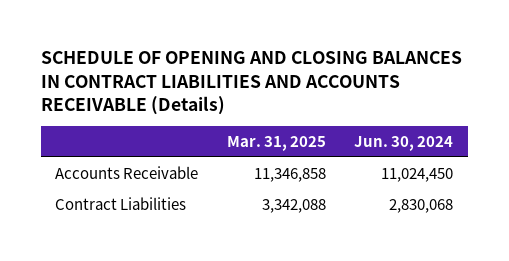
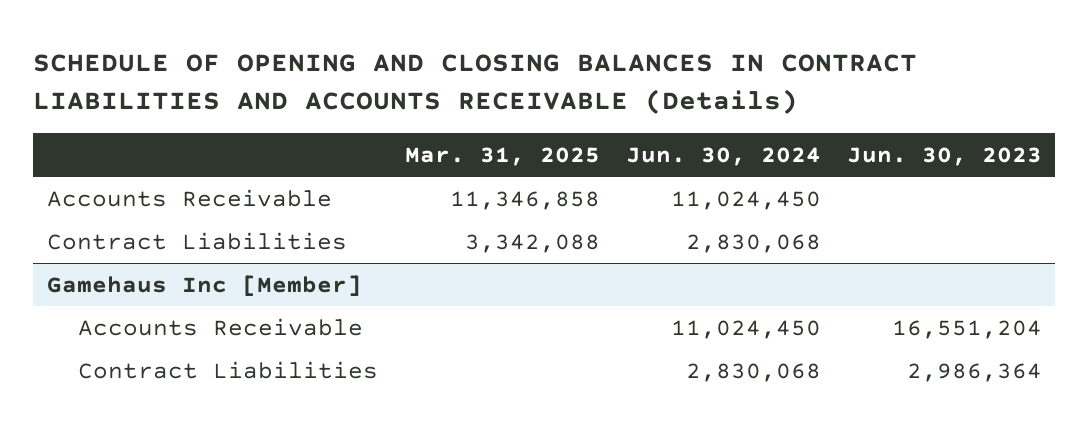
none -> [847,146,1043,166] Jun. 30, 2023
none -> [46,274,362,296] Gamehaus Inc [Member]
none -> [78,317,364,336] Accounts Receivable
none -> [78,360,379,379] Contract Liabilities

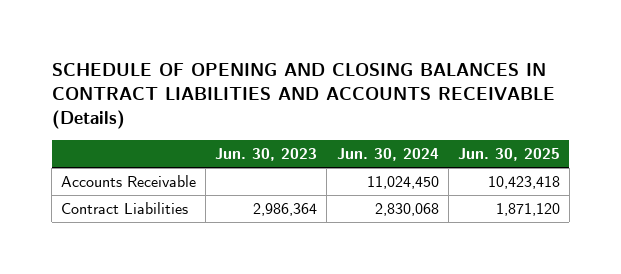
[404,146,600,166] Mar. 31, 2025 -> none
none -> [457,148,560,162] Jun. 30, 2025
[46,231,347,250] Contract Liabilities -> none
[46,274,362,296] Gamehaus Inc [Member] -> none
[78,317,364,336] Accounts Receivable -> none

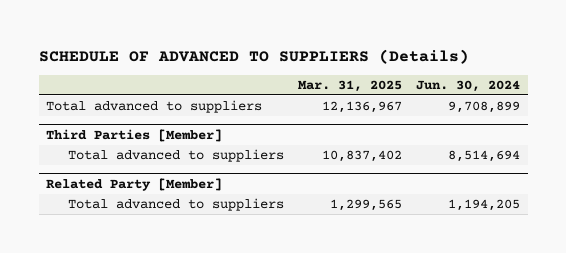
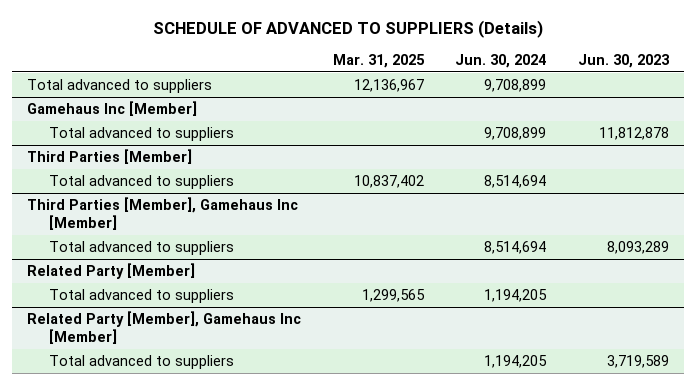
none -> [577,54,670,69] Jun. 30, 2023
none -> [27,100,198,116] Gamehaus Inc [Member]
none -> [48,126,234,141] Total advanced to suppliers
none -> [27,196,299,230] Third Parties [Member], Gamehaus Inc [Member]
none -> [48,240,234,255] Total advanced to suppliers
none -> [27,310,302,344] Related Party [Member], Gamehaus Inc [Member]
none -> [48,354,234,369] Total advanced to suppliers

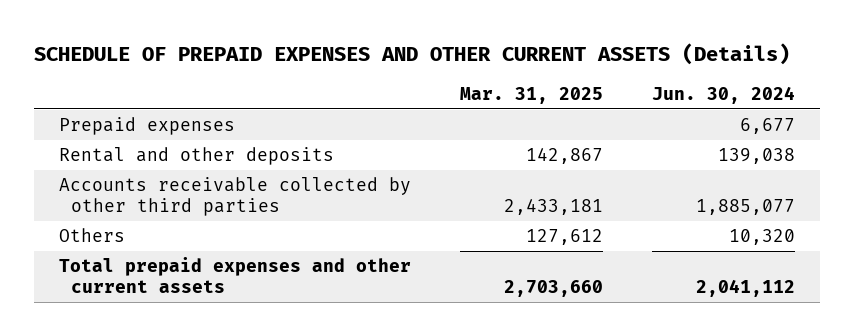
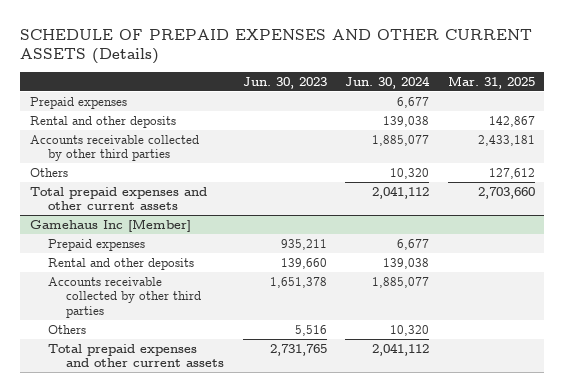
none -> [242,76,327,89] Jun. 30, 2023
none -> [29,218,191,232] Gamehaus Inc [Member]
none -> [47,238,145,251] Prepaid expenses
none -> [47,257,194,270] Rental and other deposits
none -> [47,276,202,318] Accounts receivable collected by other third parties
none -> [47,324,86,334] Others
none -> [47,343,225,368] Total prepaid expenses and other current assets

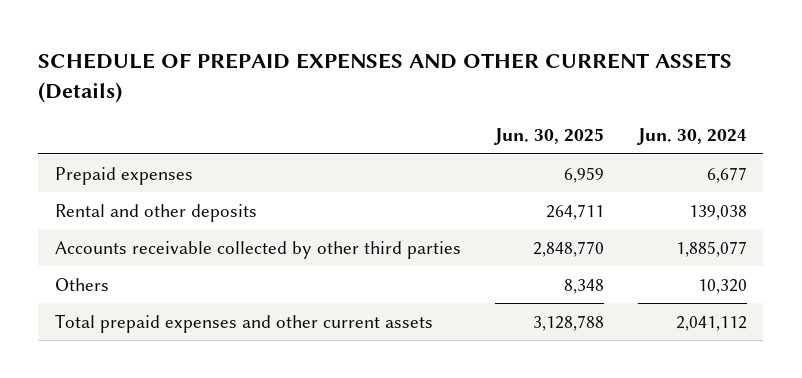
[242,76,327,89] Jun. 30, 2023 -> none
[447,75,535,89] Mar. 31, 2025 -> none
none -> [493,128,604,146] Jun. 30, 2025
[29,218,191,232] Gamehaus Inc [Member] -> none
[47,238,145,251] Prepaid expenses -> none
[47,257,194,270] Rental and other deposits -> none
[47,276,202,318] Accounts receivable collected by other third parties -> none
[47,324,86,334] Others -> none
[47,343,225,368] Total prepaid expenses and other current assets -> none

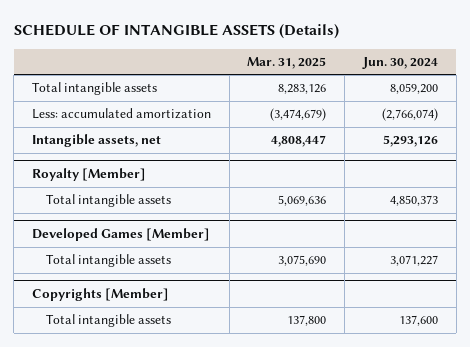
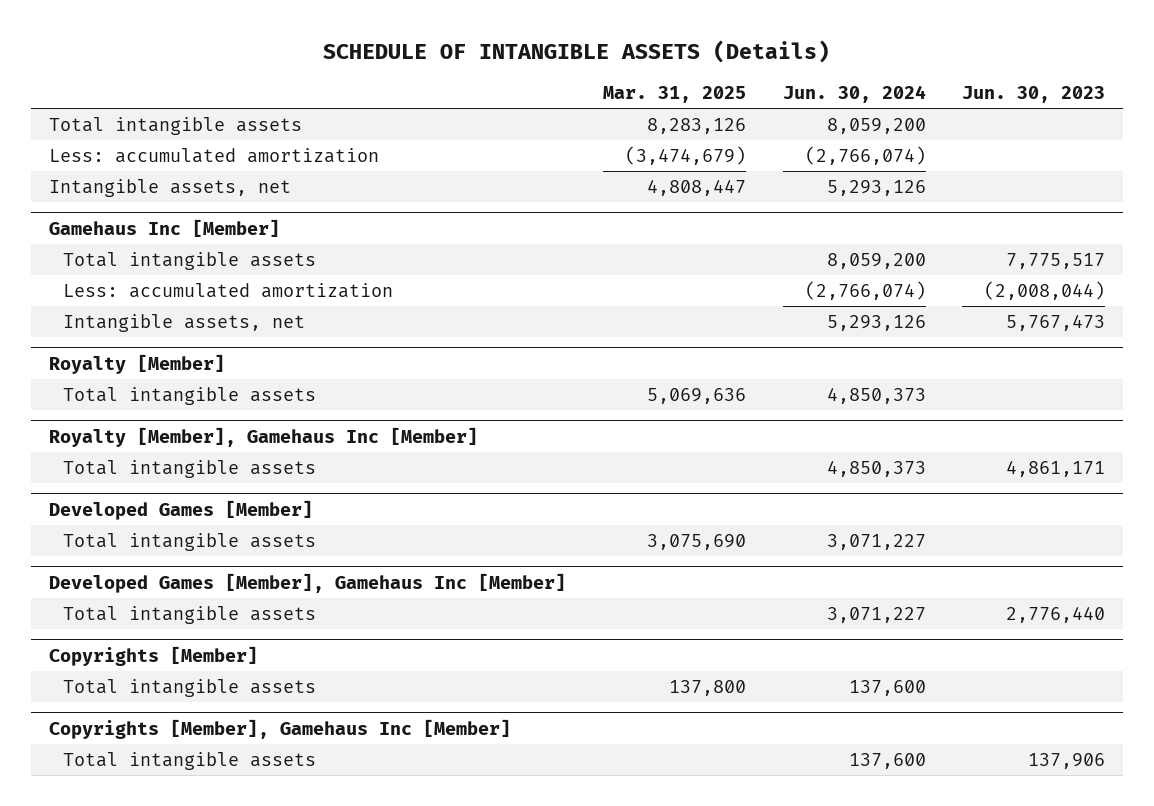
none -> [962,85,1106,103] Jun. 30, 2023
none -> [49,218,281,237] Gamehaus Inc [Member]
none -> [62,251,316,270] Total intangible assets
none -> [62,282,393,298] Less: accumulated amortization
none -> [62,313,305,332] Intangible assets, net
none -> [49,426,479,447] Royalty [Member], Gamehaus Inc [Member]
none -> [62,459,316,478] Total intangible assets
none -> [49,572,567,593] Developed Games [Member], Gamehaus Inc [Member]
none -> [62,605,316,624] Total intangible assets
none -> [49,718,512,739] Copyrights [Member], Gamehaus Inc [Member]
none -> [62,751,316,770] Total intangible assets

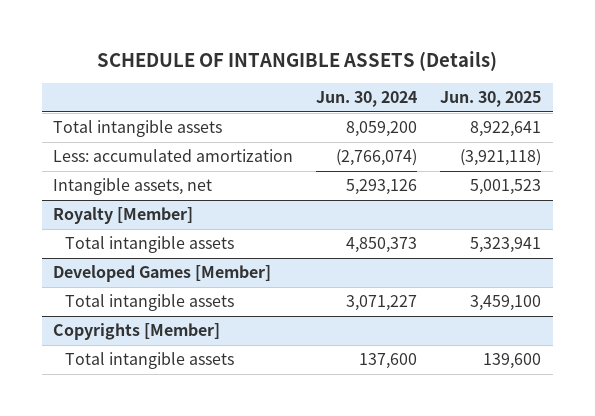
[602,85,746,103] Mar. 31, 2025 -> none
[962,85,1106,103] Jun. 30, 2023 -> none
none -> [440,91,542,108] Jun. 30, 2025
[49,218,281,237] Gamehaus Inc [Member] -> none
[62,251,316,270] Total intangible assets -> none
[62,282,393,298] Less: accumulated amortization -> none
[62,313,305,332] Intangible assets, net -> none
[49,426,479,447] Royalty [Member], Gamehaus Inc [Member] -> none
[62,459,316,478] Total intangible assets -> none
[49,572,567,593] Developed Games [Member], Gamehaus Inc [Member] -> none
[62,605,316,624] Total intangible assets -> none
[49,718,512,739] Copyrights [Member], Gamehaus Inc [Member] -> none
[62,751,316,770] Total intangible assets -> none

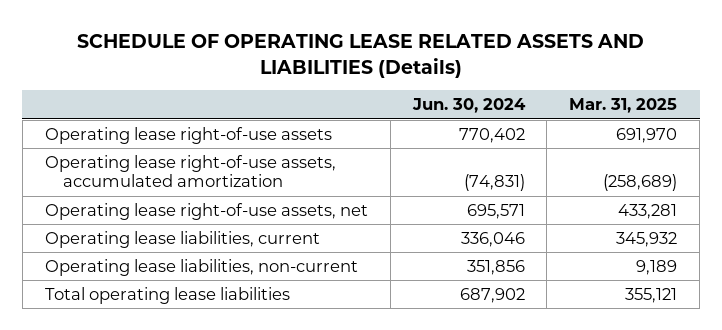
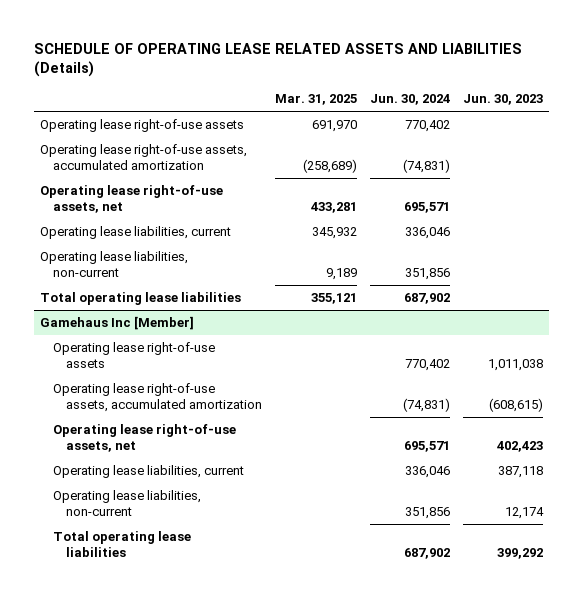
none -> [462,94,543,106] Jun. 30, 2023
none -> [40,316,195,331] Gamehaus Inc [Member]
none -> [53,342,216,368] Operating lease right-of-use assets
none -> [53,383,262,412] Operating lease right-of-use assets, accumulated amortization
none -> [53,424,237,452] Operating lease right-of-use assets, net
none -> [53,465,245,479] Operating lease liabilities, current
none -> [53,490,202,516] Operating lease liabilities, non-current
none -> [53,531,192,557] Total operating lease liabilities

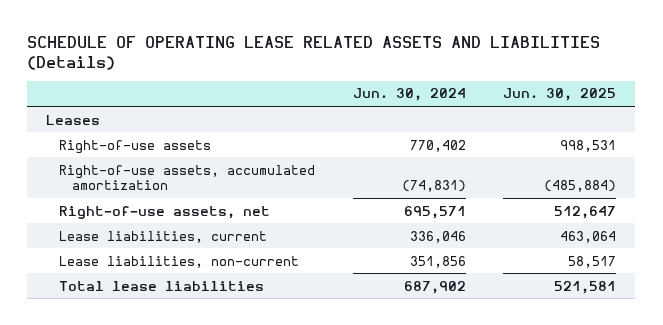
[274,94,357,106] Mar. 31, 2025 -> none
[462,94,543,106] Jun. 30, 2023 -> none
none -> [503,88,617,102] Jun. 30, 2025
[40,316,195,331] Gamehaus Inc [Member] -> none
[53,342,216,368] Operating lease right-of-use assets -> none
[53,383,262,412] Operating lease right-of-use assets, accumulated amortization -> none
[53,424,237,452] Operating lease right-of-use assets, net -> none
[53,465,245,479] Operating lease liabilities, current -> none
[53,490,202,516] Operating lease liabilities, non-current -> none
[53,531,192,557] Total operating lease liabilities -> none
none -> [46,114,101,125] Leases
[40,119,245,133] Operating lease right-of-use assets -> [59,139,212,154] Right-of-use assets
[40,144,248,170] Operating lease right-of-use assets, accumulated amortization -> [59,164,316,191] Right-of-use assets, accumulated amortization
[40,185,224,213] Operating lease right-of-use assets, net -> [59,205,271,219] Right-of-use assets, net
[40,226,232,240] Operating lease liabilities, current -> [59,230,268,243] Lease liabilities, current
[40,251,189,277] Operating lease liabilities, non-current -> [59,255,300,268] Lease liabilities, non-current
[40,292,242,306] Total operating lease liabilities -> [59,280,265,291] Total lease liabilities

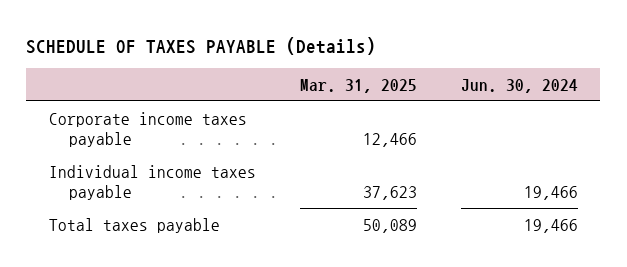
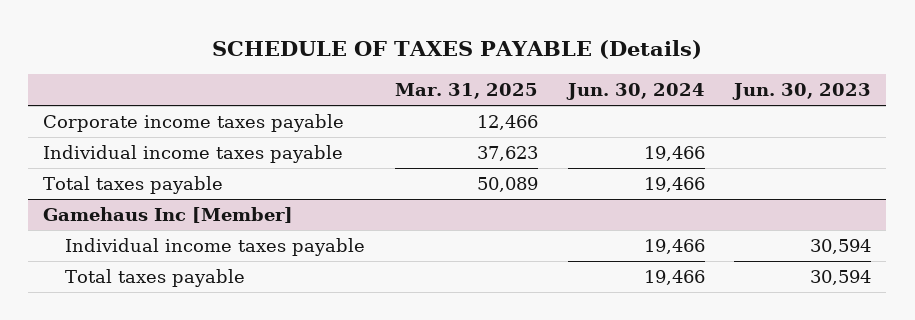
none -> [732,83,872,101] Jun. 30, 2023
none -> [43,207,294,224] Gamehaus Inc [Member]
none -> [64,238,365,257] Individual income taxes payable
none -> [64,269,245,288] Total taxes payable

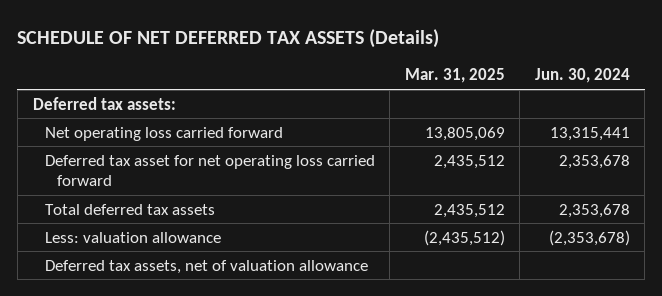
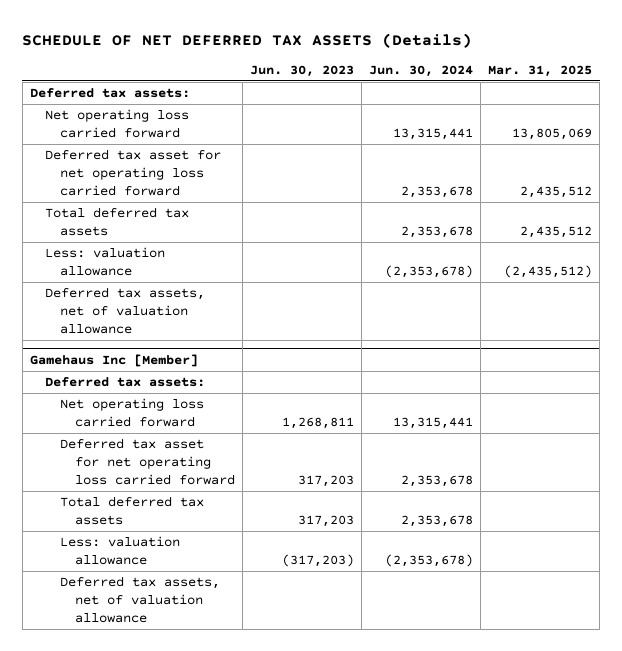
none -> [249,64,354,77] Jun. 30, 2023
none -> [30,354,199,368] Gamehaus Inc [Member]
none -> [44,377,205,388] Deferred tax assets:
none -> [59,398,204,428] Net operating loss carried forward
none -> [59,438,235,485] Deferred tax asset for net operating loss carried forward
none -> [59,496,204,526] Total deferred tax assets
none -> [59,536,180,566] Less: valuation allowance
none -> [59,576,220,623] Deferred tax assets, net of valuation allowance

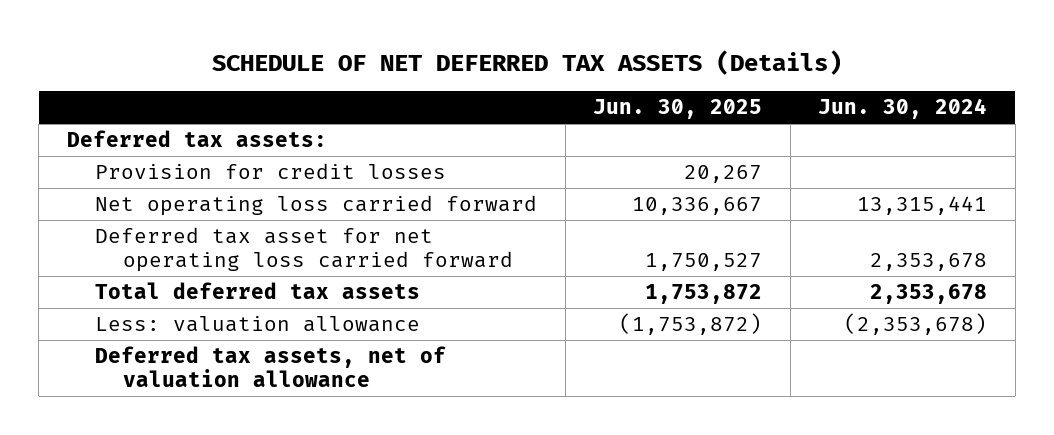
[249,64,354,77] Jun. 30, 2023 -> none
[488,64,593,77] Mar. 31, 2025 -> none
none -> [593,99,763,120] Jun. 30, 2025
[44,109,189,139] Net operating loss carried forward -> none
[44,149,221,196] Deferred tax asset for net operating loss carried forward -> none
[44,207,189,237] Total deferred tax assets -> none
[44,247,165,277] Less: valuation allowance -> none
[44,287,205,334] Deferred tax assets, net of valuation allowance -> none
[30,354,199,368] Gamehaus Inc [Member] -> none
[44,377,205,388] Deferred tax assets: -> none
none -> [95,163,447,180] Provision for credit losses

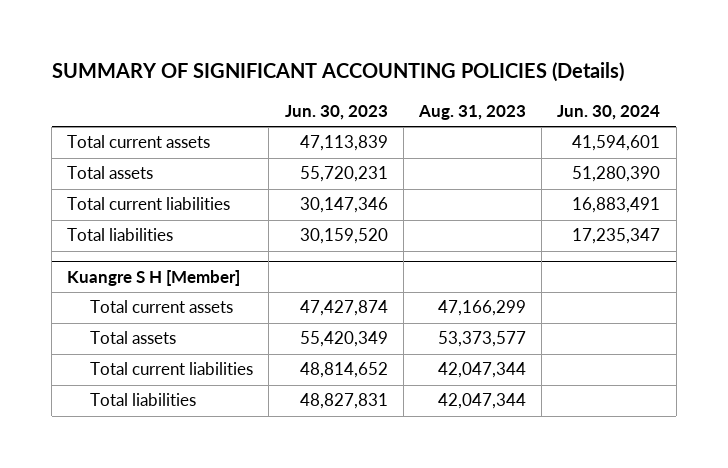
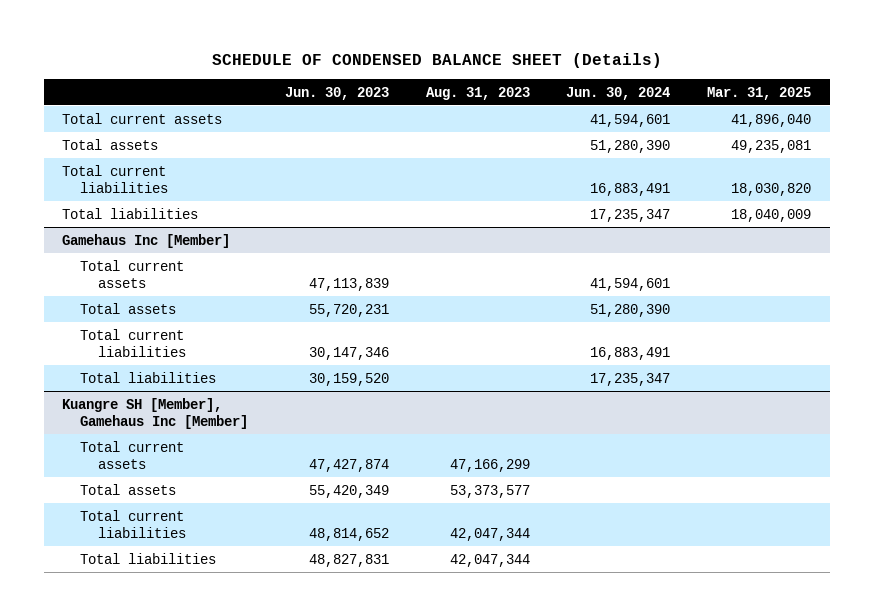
[51,62,624,83] SUMMARY OF SIGNIFICANT ACCOUNTING POLICIES (Details) -> [211,53,662,69] SCHEDULE OF CONDENSED BALANCE SHEET (Details)
none -> [707,86,812,100] Mar. 31, 2025
none -> [61,112,222,124] Total current assets
none -> [61,138,158,150] Total assets
none -> [61,164,169,193] Total current liabilities
none -> [61,207,198,219] Total liabilities
none -> [61,233,230,248] Gamehaus Inc [Member]
[67,269,241,286] Kuangre S H [Member] -> none
none -> [61,397,249,429] Kuangre SH [Member], Gamehaus Inc [Member]

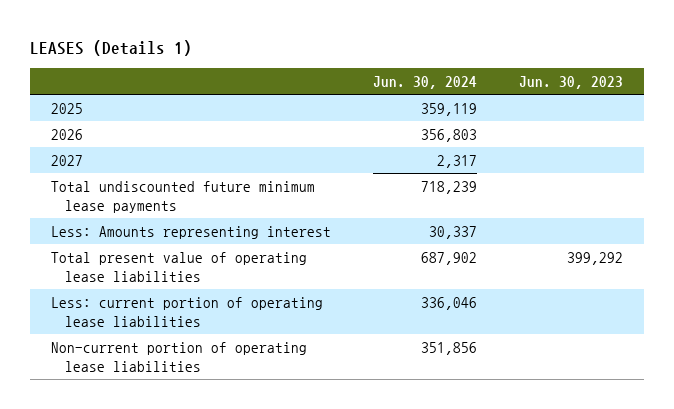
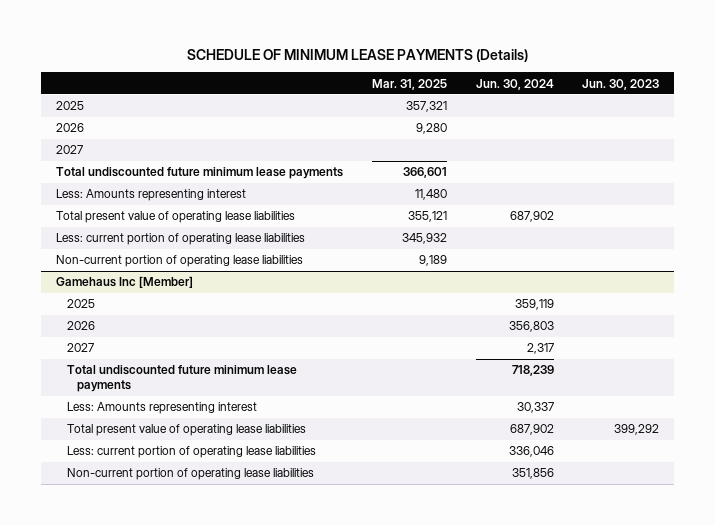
[30,40,193,57] LEASES (Details 1) -> [186,49,528,63] SCHEDULE OF MINIMUM LEASE PAYMENTS (Details)
none -> [371,78,447,90] Mar. 31, 2025
none -> [55,101,84,111] 2025
none -> [55,123,84,133] 2026
none -> [55,145,83,155] 2027
none -> [55,167,343,180] Total undiscounted future minimum lease payments
none -> [55,189,246,202] Less: Amounts representing interest
none -> [55,211,295,224] Total present value of operating lease liabilities
none -> [55,233,305,246] Less: current portion of operating lease liabilities
none -> [55,255,303,268] Non-current portion of operating lease liabilities
none -> [55,276,193,289] Gamehaus Inc [Member]

